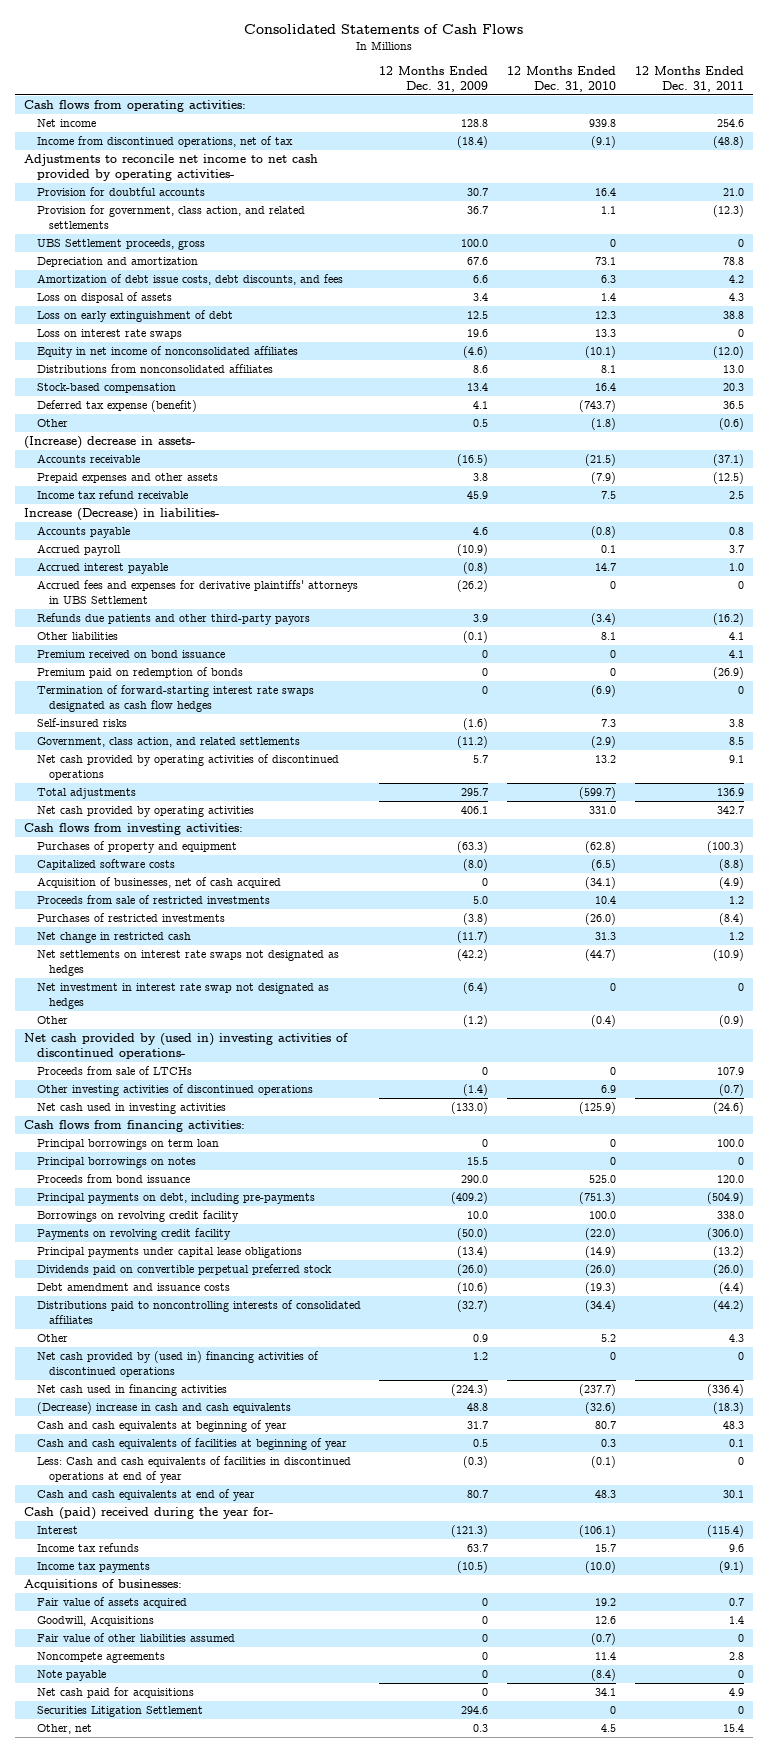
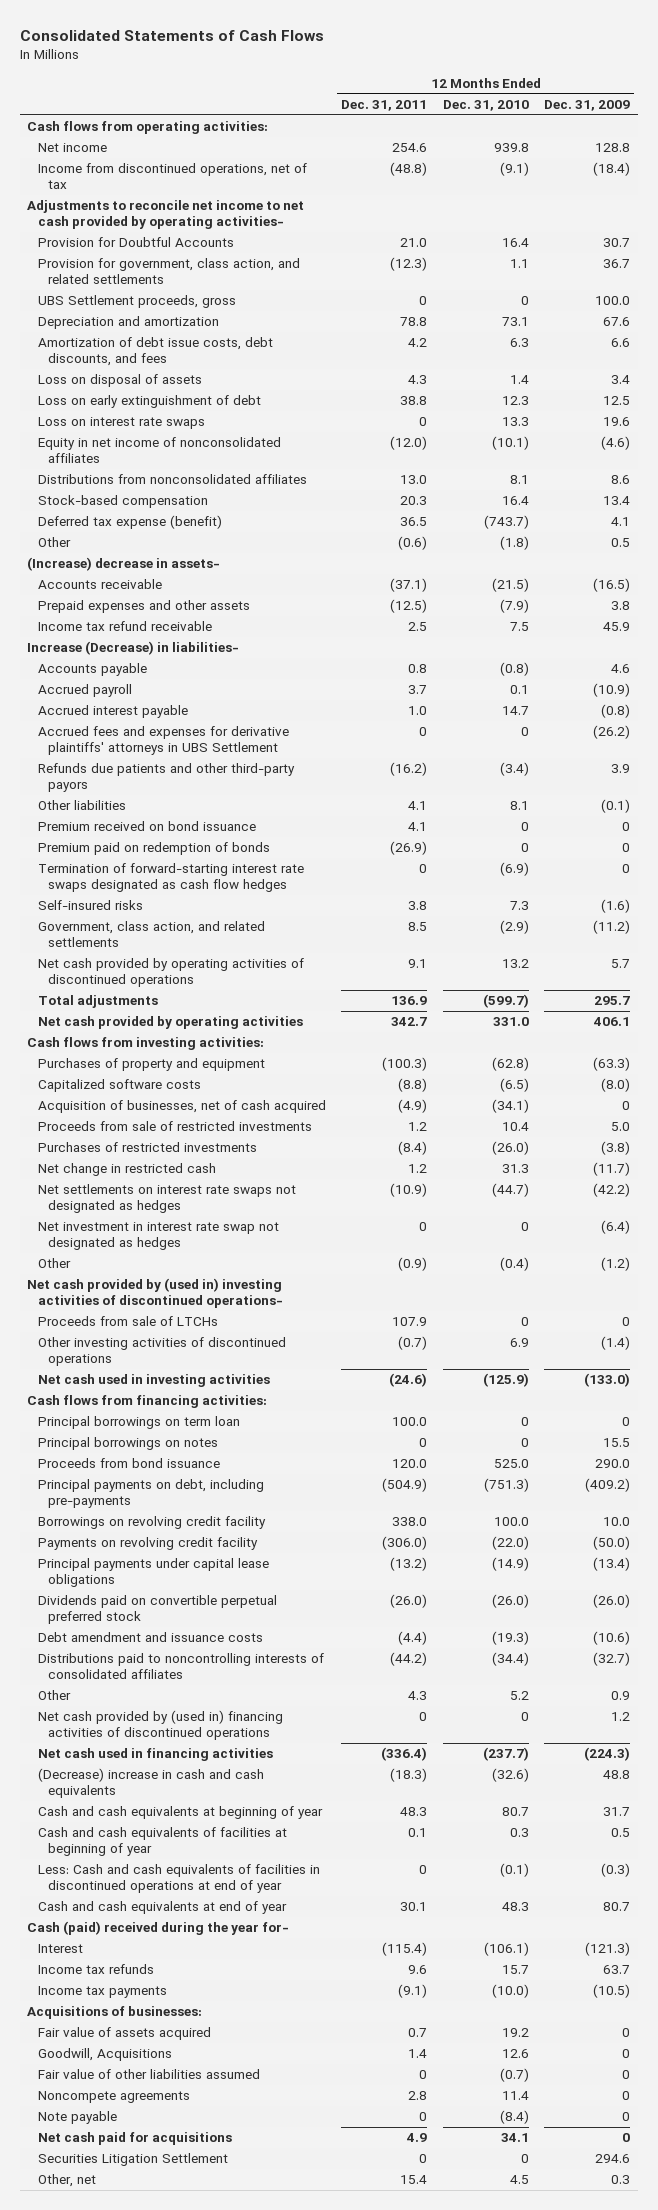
[36,187,205,197] Provision for doubtful accounts -> [37,237,234,248] Provision for Doubtful Accounts

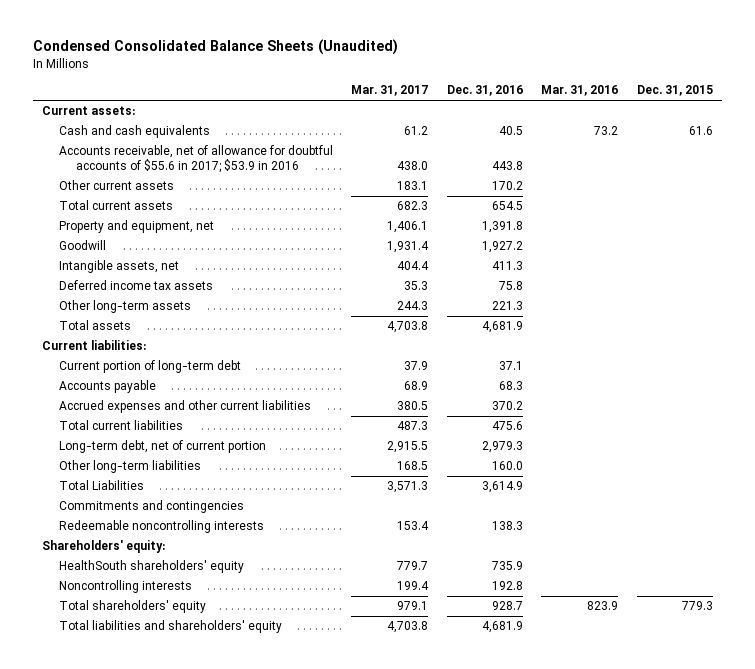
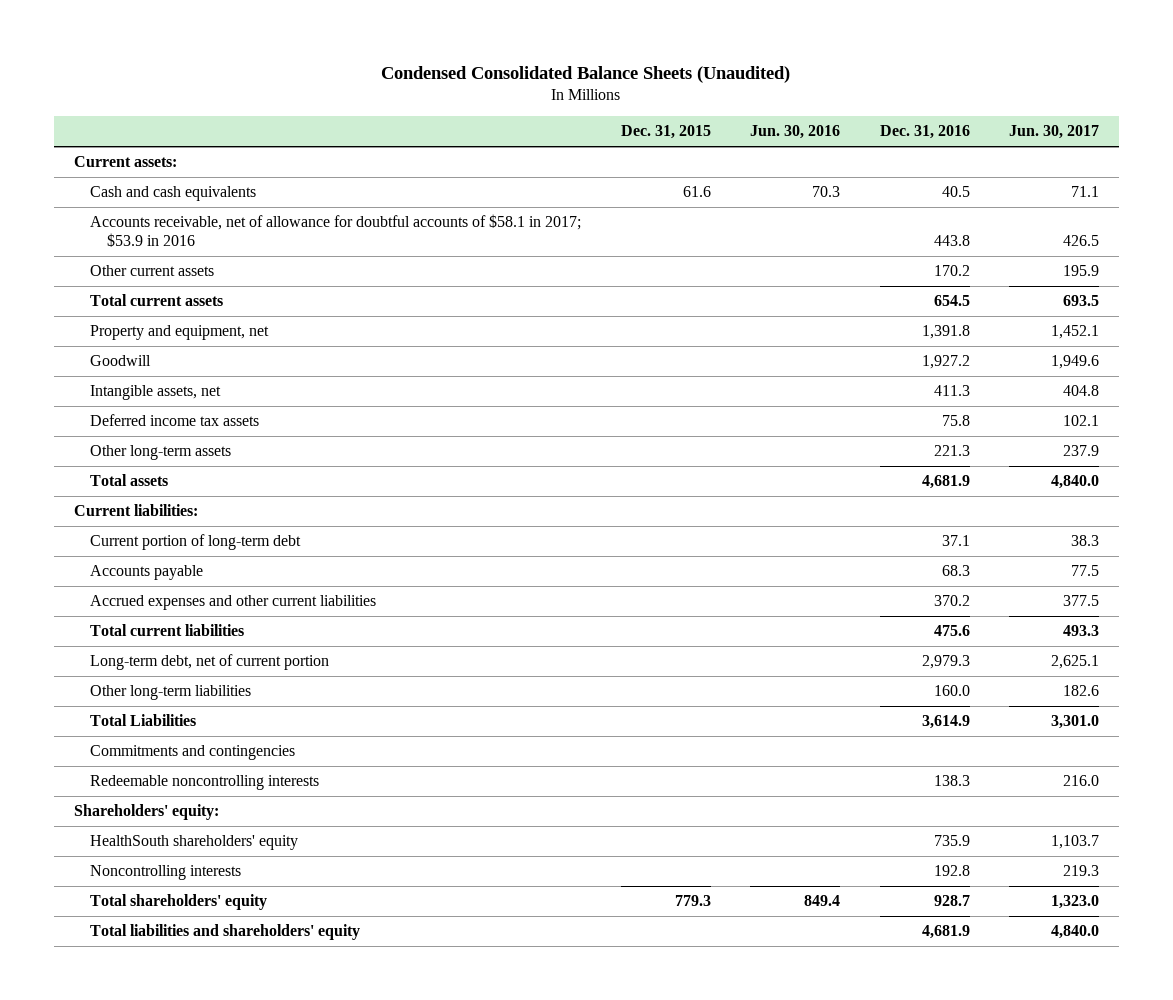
[351,85,429,97] Mar. 31, 2017 -> none
[541,85,619,97] Mar. 31, 2016 -> none
none -> [750,125,841,140] Jun. 30, 2016
none -> [1009,125,1100,140] Jun. 30, 2017
[58,145,333,174] Accounts receivable, net of allowance for doubtful accounts of $55.6 in 2017; $53.9 in 2016 -> [90,214,582,248] Accounts receivable, net of allowance for doubtful accounts of $58.1 in 2017; $53.9 in 2016

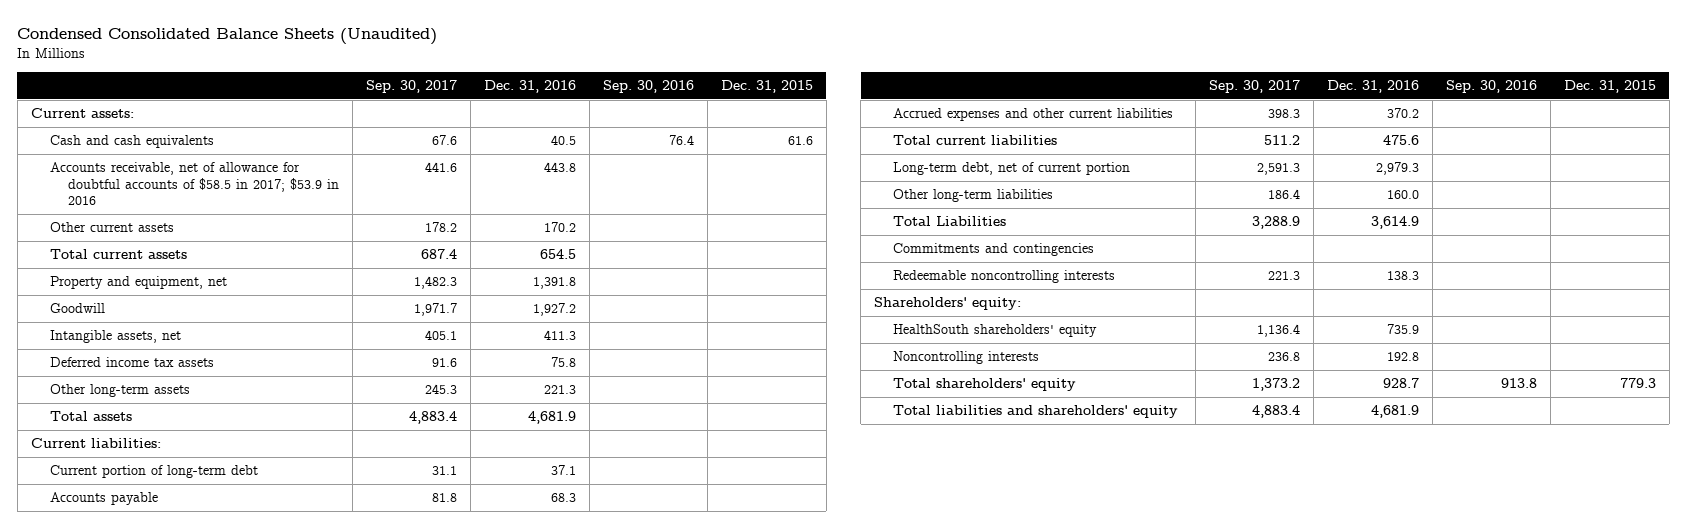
[750,125,841,140] Jun. 30, 2016 -> none
[1009,125,1100,140] Jun. 30, 2017 -> none
none -> [366,79,458,93] Sep. 30, 2017
none -> [602,79,694,93] Sep. 30, 2016
[90,214,582,248] Accounts receivable, net of allowance for doubtful accounts of $58.1 in 2017; $53.9 in 2016 -> [49,162,340,206] Accounts receivable, net of allowance for doubtful accounts of $58.5 in 2017; $53.9 in 2016

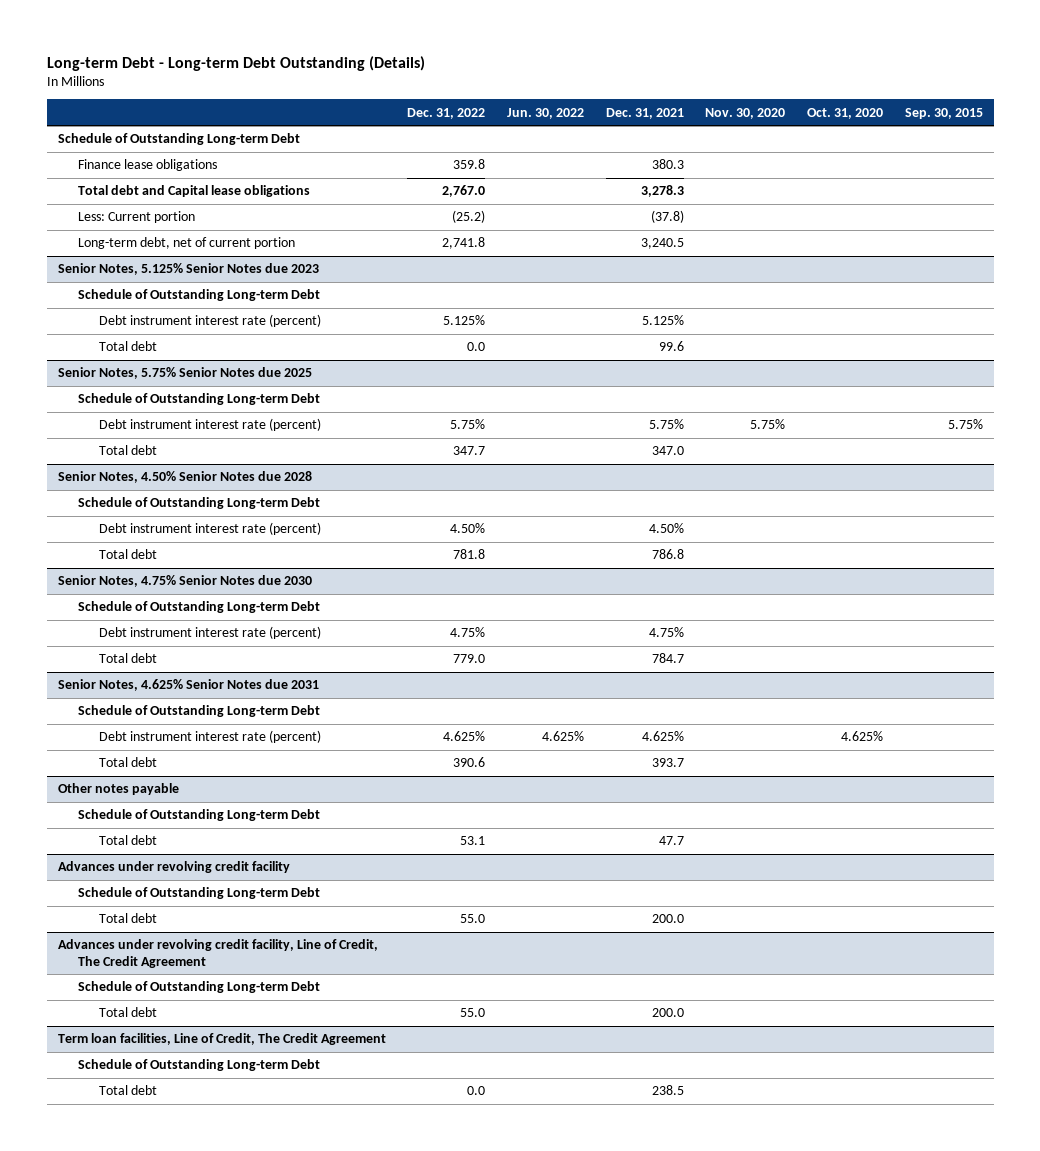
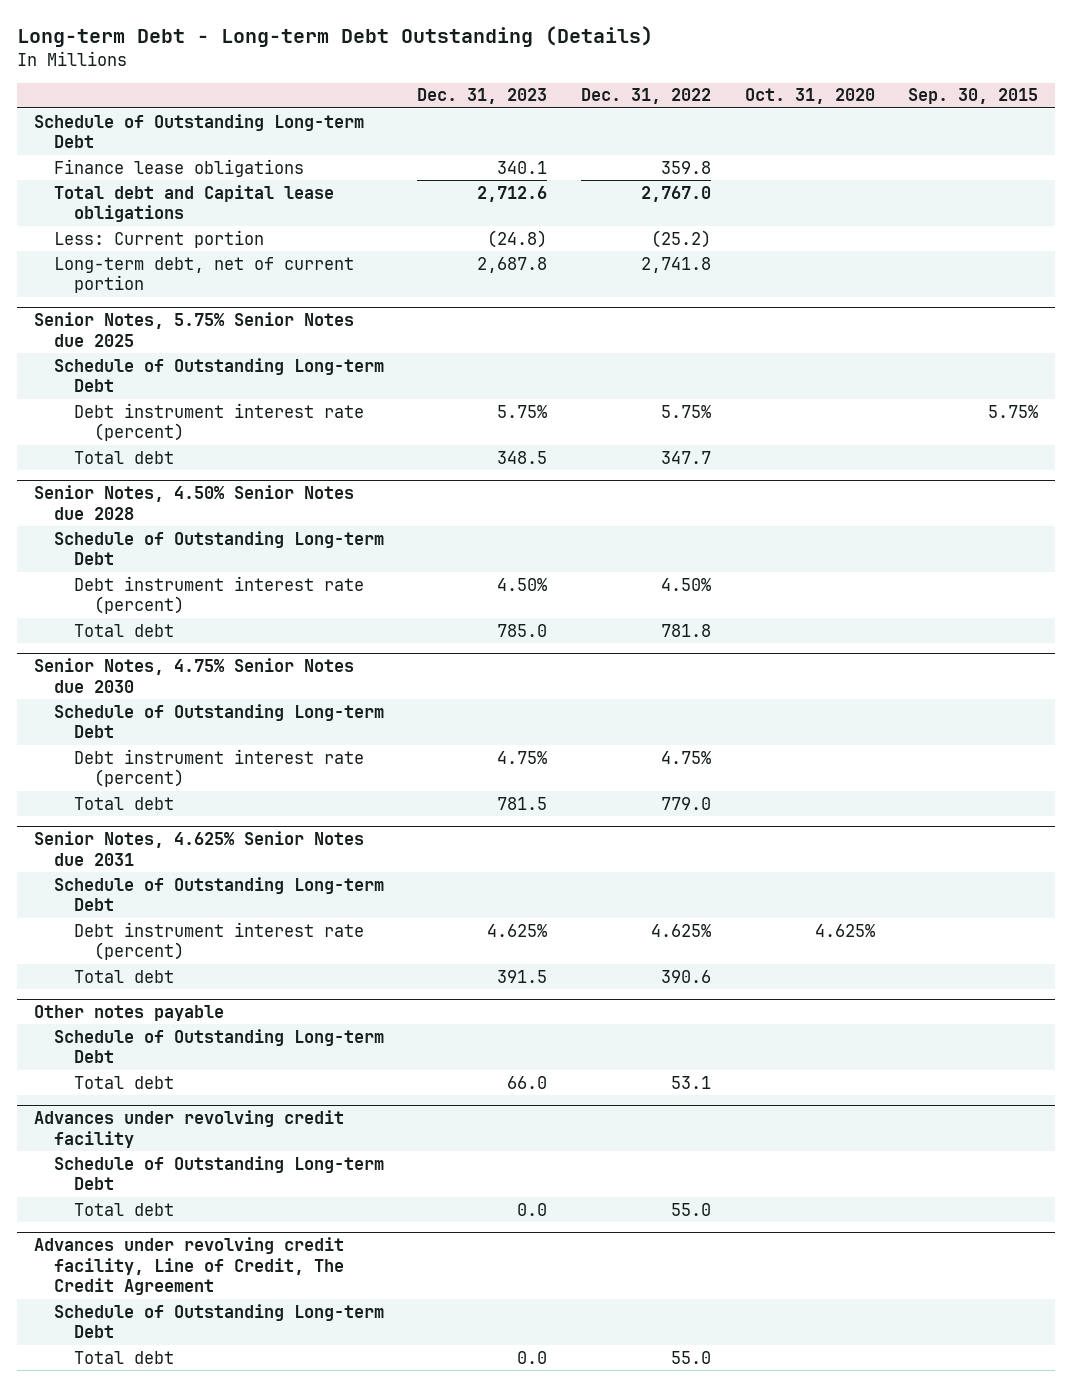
[507,107,585,119] Jun. 30, 2022 -> none
[605,107,684,119] Dec. 31, 2021 -> none
[705,107,786,119] Nov. 30, 2020 -> none
none -> [417,88,548,105] Dec. 31, 2023
[57,263,319,276] Senior Notes, 5.125% Senior Notes due 2023 -> none
[78,289,321,302] Schedule of Outstanding Long-term Debt -> none
[98,314,321,328] Debt instrument interest rate (percent) -> none
[98,341,157,352] Total debt -> none
[57,1033,386,1046] Term loan facilities, Line of Credit, The Credit Agreement -> none
[78,1059,321,1072] Schedule of Outstanding Long-term Debt -> none
[98,1085,157,1096] Total debt -> none

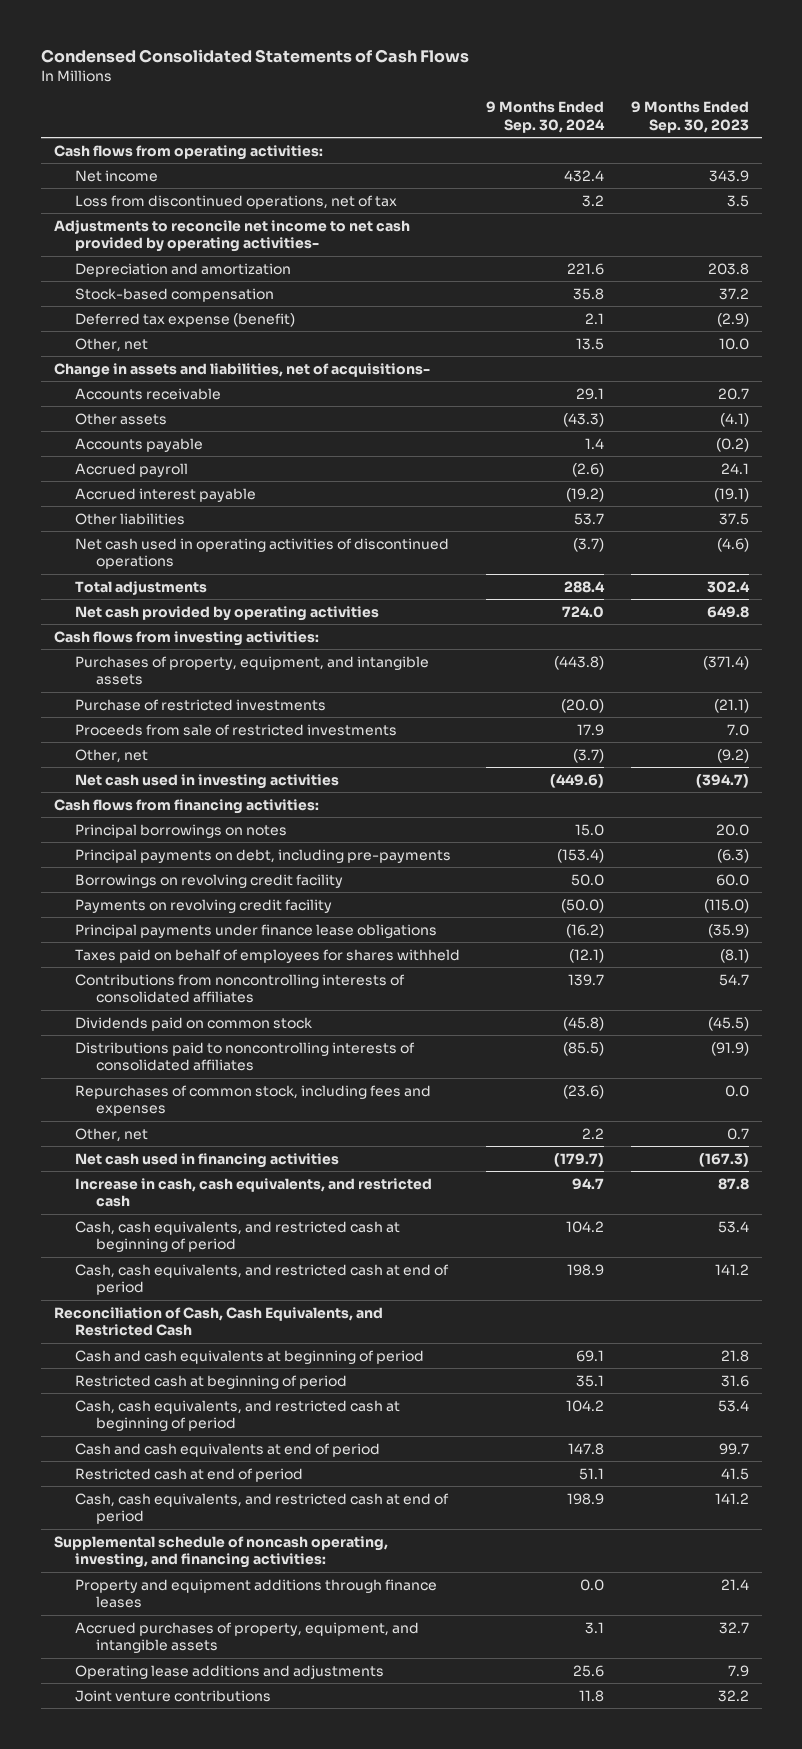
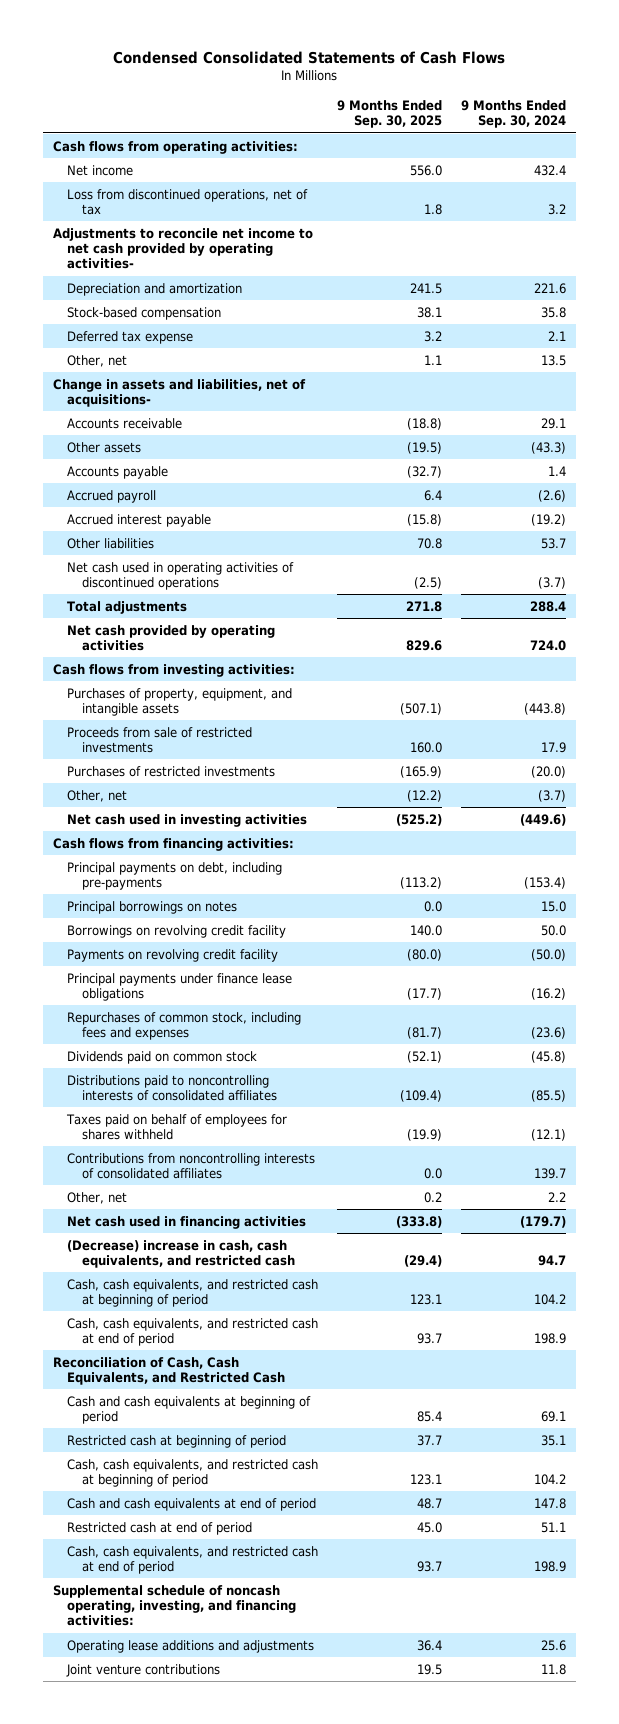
[630,100,749,133] 9 Months Ended Sep. 30, 2023 -> none
none -> [337,100,443,129] 9 Months Ended Sep. 30, 2025
[74,312,295,327] Deferred tax expense (benefit) -> [67,330,194,344] Deferred tax expense
[74,698,326,711] Purchase of restricted investments -> none
none -> [67,765,276,777] Purchases of restricted investments
[74,823,287,838] Principal borrowings on notes -> [67,900,238,914] Principal borrowings on notes
[74,1084,431,1117] Repurchases of common stock, including fees and expenses -> [67,1011,302,1041] Repurchases of common stock, including fees and expenses
[74,948,460,963] Taxes paid on behalf of employees for shares withheld -> [66,1113,288,1141] Taxes paid on behalf of employees for shares withheld
[74,973,405,1004] Contributions from noncontrolling interests of consolidated affiliates -> [67,1152,316,1180] Contributions from noncontrolling interests of consolidated affiliates
[74,1177,432,1208] Increase in cash, cash equivalents, and restricted cash -> [67,1239,296,1269] (Decrease) increase in cash, cash equivalents, and restricted cash
[74,1578,437,1609] Property and equipment additions through finance leases -> none
[74,1621,419,1654] Accrued purchases of property, equipment, and intangible assets -> none

